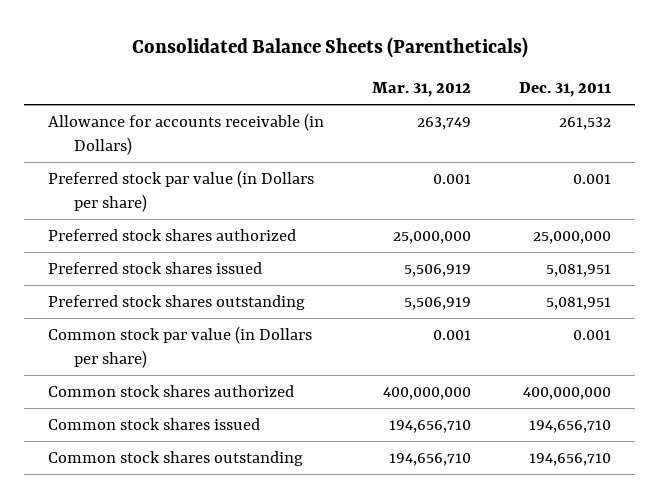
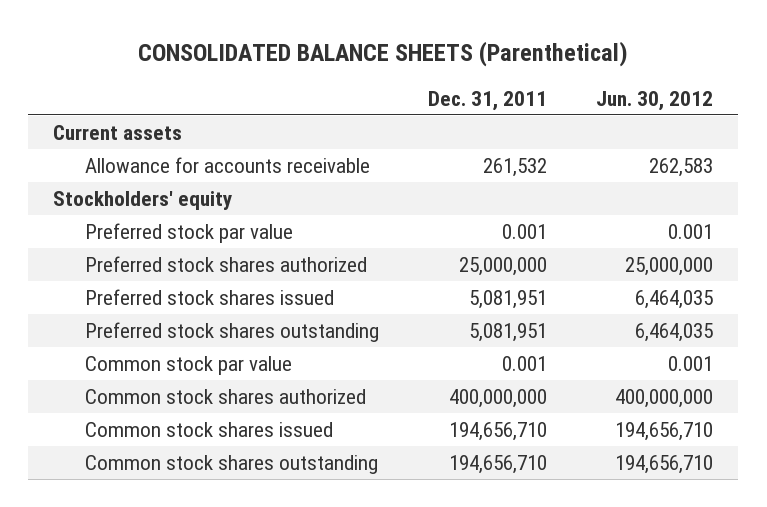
[131,36,528,58] Consolidated Balance Sheets (Parentheticals) -> [138,40,629,67] CONSOLIDATED BALANCE SHEETS (Parenthetical)
[372,82,472,98] Mar. 31, 2012 -> none
none -> [596,90,714,111] Jun. 30, 2012
none -> [53,124,183,140] Current assets
[47,112,324,155] Allowance for accounts receivable (in Dollars) -> [84,156,370,173] Allowance for accounts receivable
none -> [53,190,233,210] Stockholders' equity
[47,169,314,212] Preferred stock par value (in Dollars per share) -> [84,222,293,243] Preferred stock par value
[47,325,312,368] Common stock par value (in Dollars per share) -> [84,355,292,375] Common stock par value

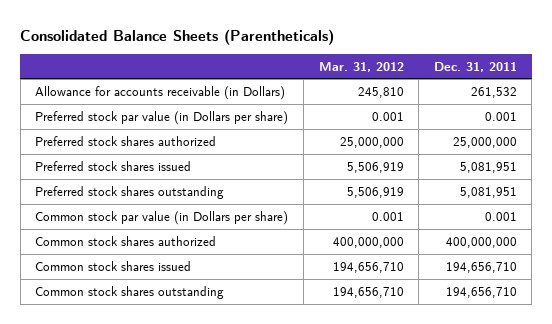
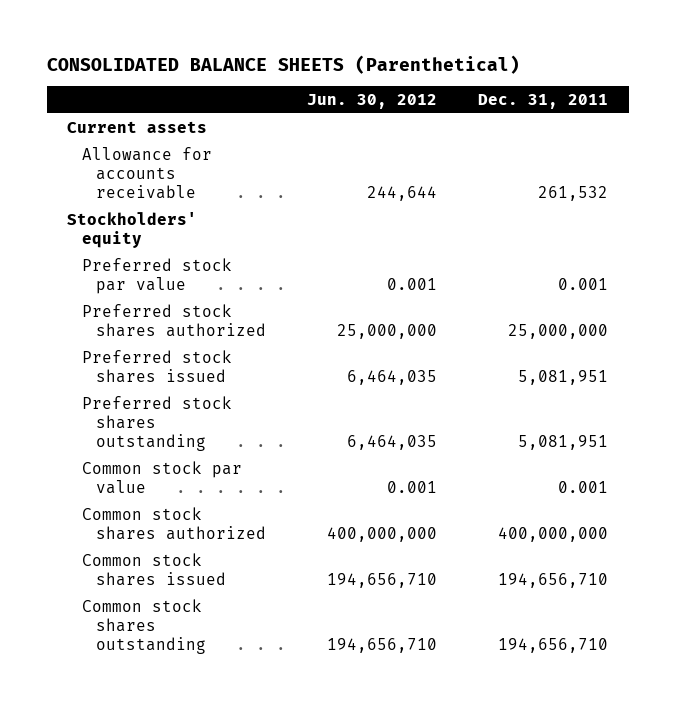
[20,28,335,45] Consolidated Balance Sheets (Parentheticals) -> [46,54,520,74] CONSOLIDATED BALANCE SHEETS (Parenthetical)
[318,61,404,72] Mar. 31, 2012 -> none
none -> [306,93,437,109] Jun. 30, 2012
none -> [67,120,208,133] Current assets
[35,85,286,100] Allowance for accounts receivable (in Dollars) -> [81,146,212,199] Allowance for accounts receivable
none -> [67,211,198,248] Stockholders' equity
[35,110,289,125] Preferred stock par value (in Dollars per share) -> [81,257,232,294] Preferred stock par value
[35,210,289,225] Common stock par value (in Dollars per share) -> [81,460,242,494] Common stock par value

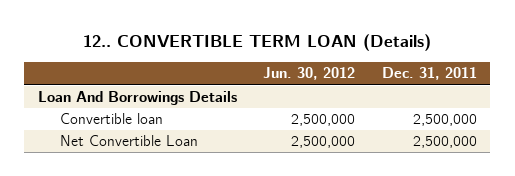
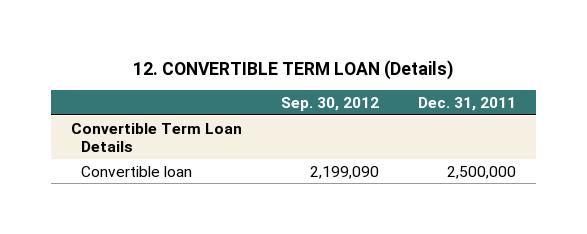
[83,34,432,52] 12.. CONVERTIBLE TERM LOAN (Details) -> [133,59,454,80] 12. CONVERTIBLE TERM LOAN (Details)
[263,67,356,81] Jun. 30, 2012 -> none
none -> [280,96,379,111] Sep. 30, 2012
[37,91,237,106] Loan And Borrowings Details -> [70,122,242,152] Convertible Term Loan Details
[59,135,198,147] Net Convertible Loan -> none

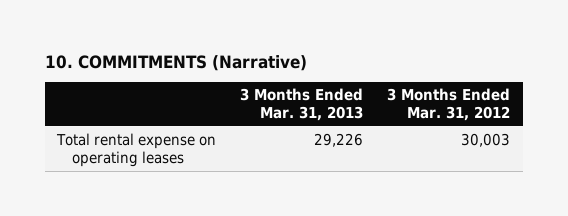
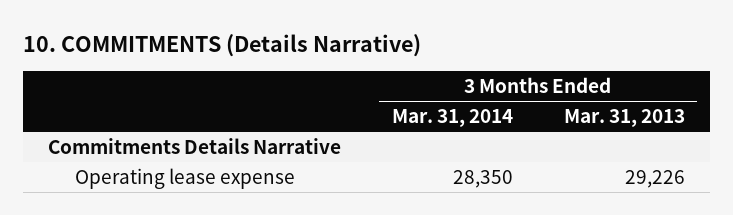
[45,54,308,71] 10. COMMITMENTS (Narrative) -> [22,34,421,58] 10. COMMITMENTS (Details Narrative)
[387,87,511,122] 3 Months Ended Mar. 31, 2012 -> none
none -> [391,108,513,127] Mar. 31, 2014
none -> [48,137,342,154] Commitments Details Narrative
[56,132,217,168] Total rental expense on operating leases -> [75,167,296,189] Operating lease expense

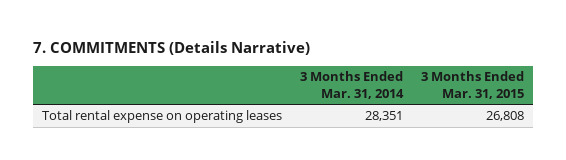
[22,34,421,58] 10. COMMITMENTS (Details Narrative) -> [33,41,311,56] 7. COMMITMENTS (Details Narrative)
[563,108,685,127] Mar. 31, 2013 -> none
none -> [421,71,525,99] 3 Months Ended Mar. 31, 2015
[48,137,342,154] Commitments Details Narrative -> none
[75,167,296,189] Operating lease expense -> [42,110,283,124] Total rental expense on operating leases
[452,169,513,188] 28,350 -> [365,111,404,122] 28,351

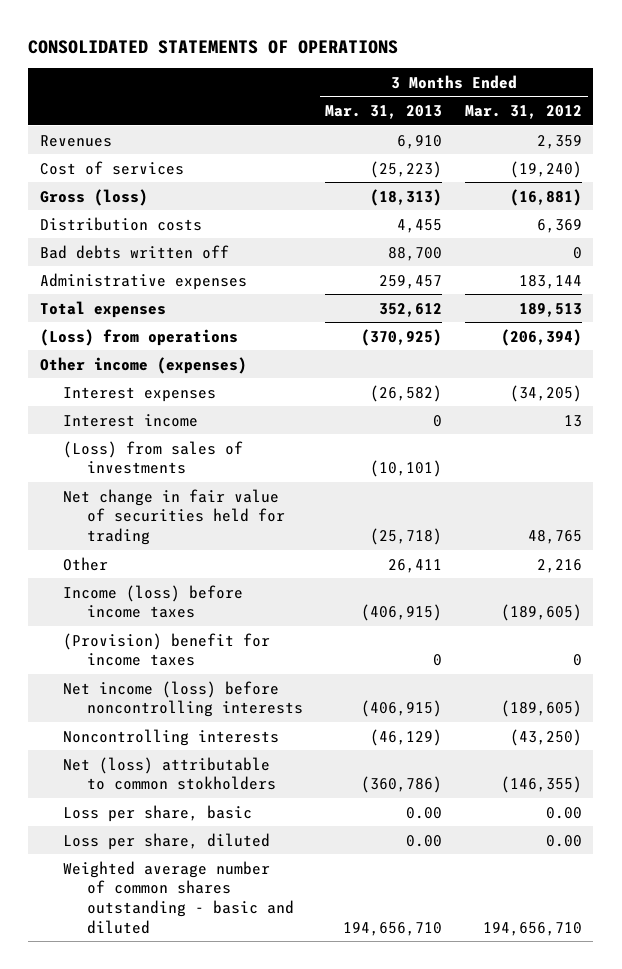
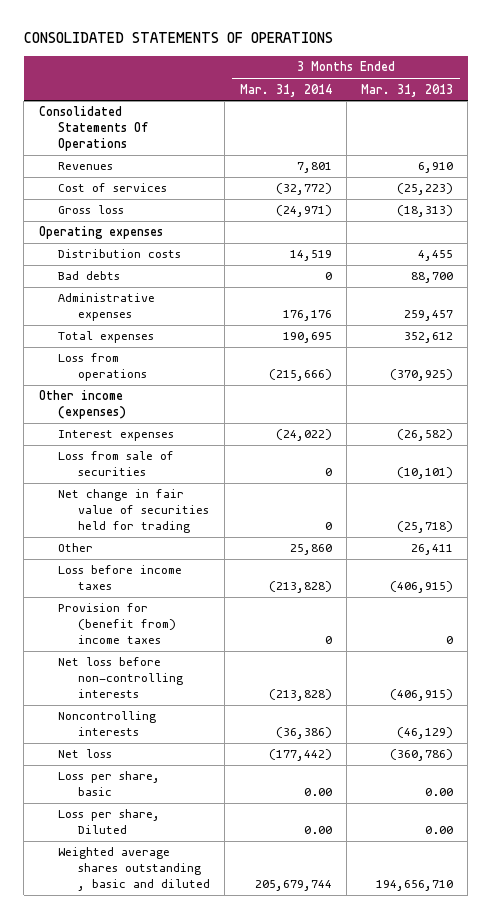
[464,105,582,120] Mar. 31, 2012 -> none
none -> [239,83,332,97] Mar. 31, 2014
none -> [38,106,149,151] Consolidated Statements Of Operations
[39,188,148,206] Gross (loss) -> [58,205,125,215] Gross loss
none -> [38,226,163,240] Operating expenses
[39,244,229,259] Bad debts written off -> [58,271,121,281] Bad debts
[39,328,238,346] (Loss) from operations -> [58,353,148,382] Loss from operations
[63,413,199,427] Interest income -> none
[63,440,244,475] (Loss) from sales of investments -> [58,451,175,477] Loss from sale of securities
[63,584,244,619] Income (loss) before income taxes -> [58,565,183,591] Loss before income taxes
[63,632,271,667] (Provision) benefit for income taxes -> [58,603,177,644] Provision for (benefit from) income taxes
[63,680,303,718] Net income (loss) before noncontrolling interests -> [58,657,184,698] Net loss before non-controlling interests
[63,756,276,791] Net (loss) attributable to common stokholders -> [58,749,113,759] Net loss
[63,832,271,850] Loss per share, diluted -> [58,809,161,835] Loss per share, Diluted
[63,860,294,934] Weighted average number of common shares outstanding - basic and diluted -> [58,847,211,891] Weighted average shares outstanding , basic and diluted

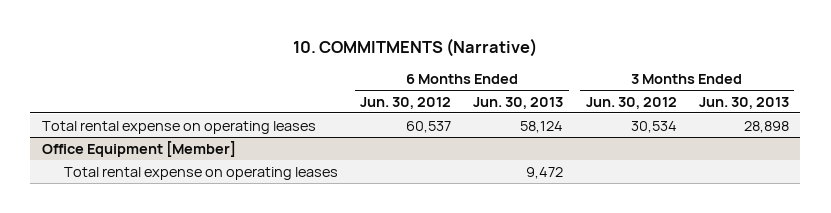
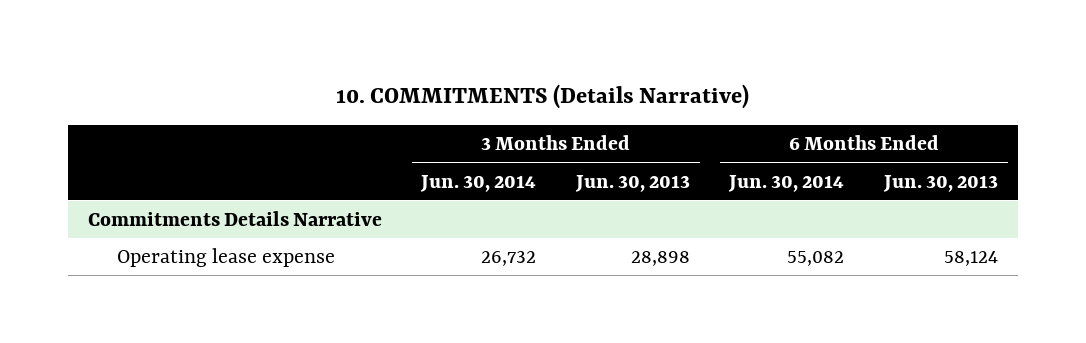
[293,38,538,58] 10. COMMITMENTS (Narrative) -> [335,83,749,109] 10. COMMITMENTS (Details Narrative)
[360,96,452,109] Jun. 30, 2012 -> none
[585,96,677,109] Jun. 30, 2012 -> none
none -> [420,174,537,192] Jun. 30, 2014
none -> [728,174,845,192] Jun. 30, 2014
[41,140,236,157] Office Equipment [Member] -> none
[64,166,339,180] Total rental expense on operating leases -> none
none -> [88,211,383,227] Commitments Details Narrative
[41,120,316,134] Total rental expense on operating leases -> [116,248,335,268] Operating lease expense

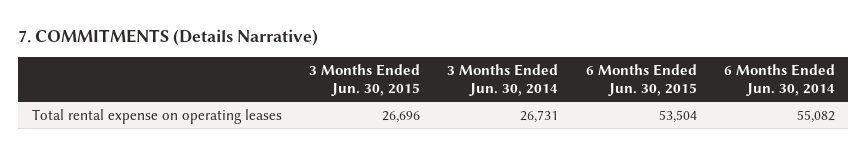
[335,83,749,109] 10. COMMITMENTS (Details Narrative) -> [18,29,319,47] 7. COMMITMENTS (Details Narrative)
[574,174,690,192] Jun. 30, 2013 -> none
[882,174,998,192] Jun. 30, 2013 -> none
none -> [309,64,421,97] 3 Months Ended Jun. 30, 2015
none -> [585,64,697,97] 6 Months Ended Jun. 30, 2015
[88,211,383,227] Commitments Details Narrative -> none
[116,248,335,268] Operating lease expense -> [32,108,283,124] Total rental expense on operating leases
[481,251,537,267] 26,732 -> [520,109,559,123] 26,731

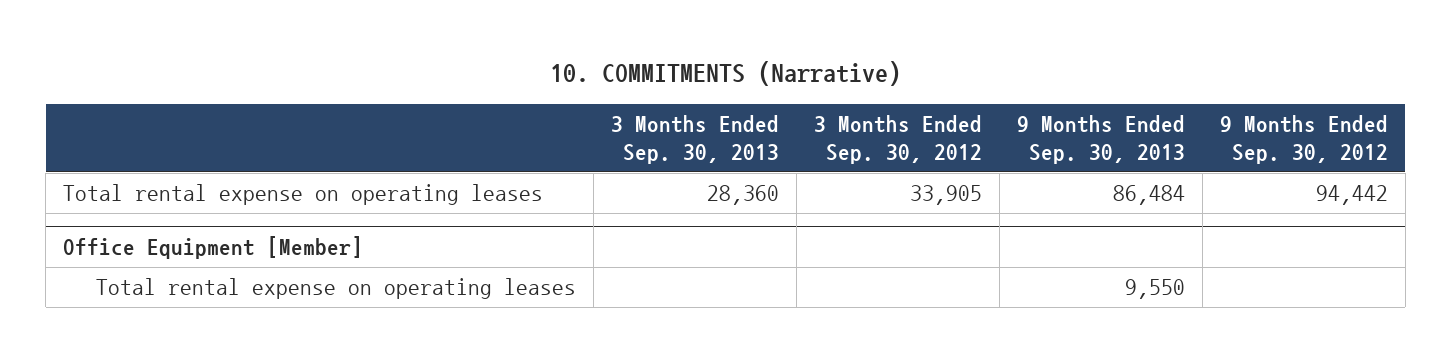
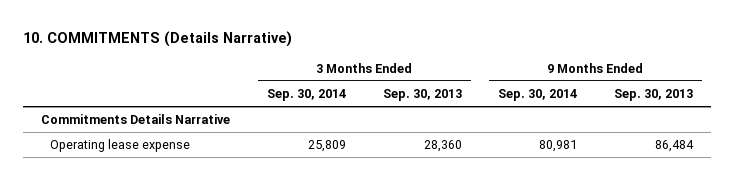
[549,61,901,87] 10. COMMITMENTS (Narrative) -> [23,30,293,47] 10. COMMITMENTS (Details Narrative)
[813,115,982,164] 3 Months Ended Sep. 30, 2012 -> none
[1219,115,1388,164] 9 Months Ended Sep. 30, 2012 -> none
none -> [266,89,346,102] Sep. 30, 2014
none -> [498,89,578,102] Sep. 30, 2014
[63,236,364,260] Office Equipment [Member] -> none
[95,278,576,300] Total rental expense on operating leases -> none
none -> [41,114,231,125] Commitments Details Narrative
[63,184,544,206] Total rental expense on operating leases -> [50,139,191,153] Operating lease expense

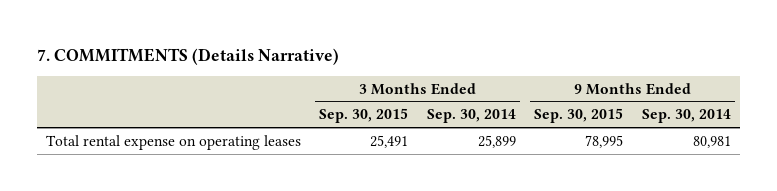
[23,30,293,47] 10. COMMITMENTS (Details Narrative) -> [36,47,339,65] 7. COMMITMENTS (Details Narrative)
[382,89,462,102] Sep. 30, 2013 -> none
[613,89,693,102] Sep. 30, 2013 -> none
none -> [319,108,409,124] Sep. 30, 2015
none -> [534,108,624,124] Sep. 30, 2015
[41,114,231,125] Commitments Details Narrative -> none
[50,139,191,153] Operating lease expense -> [45,134,301,150] Total rental expense on operating leases
[307,140,346,153] 25,809 -> [477,134,516,148] 25,899

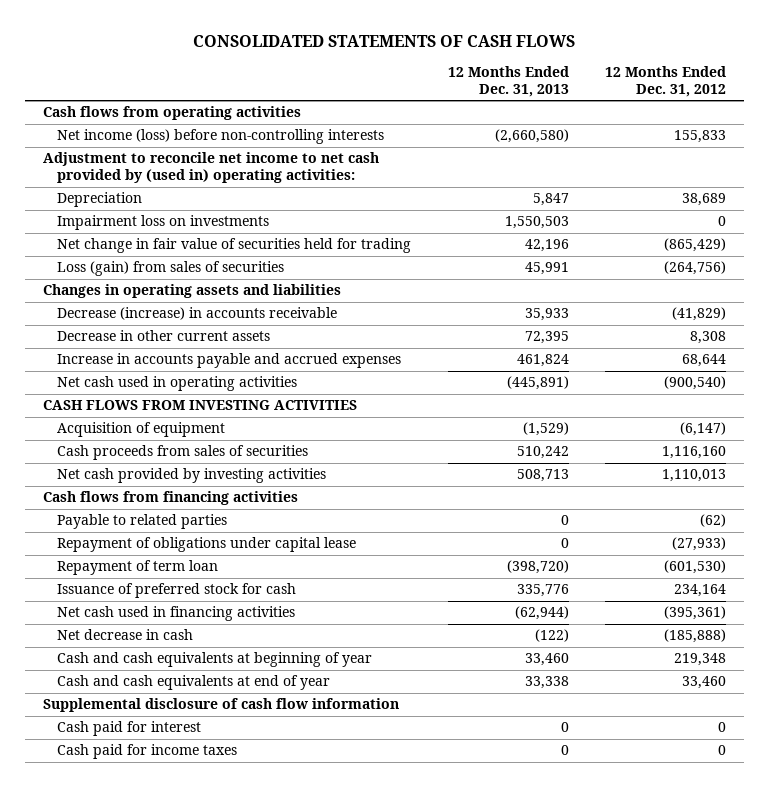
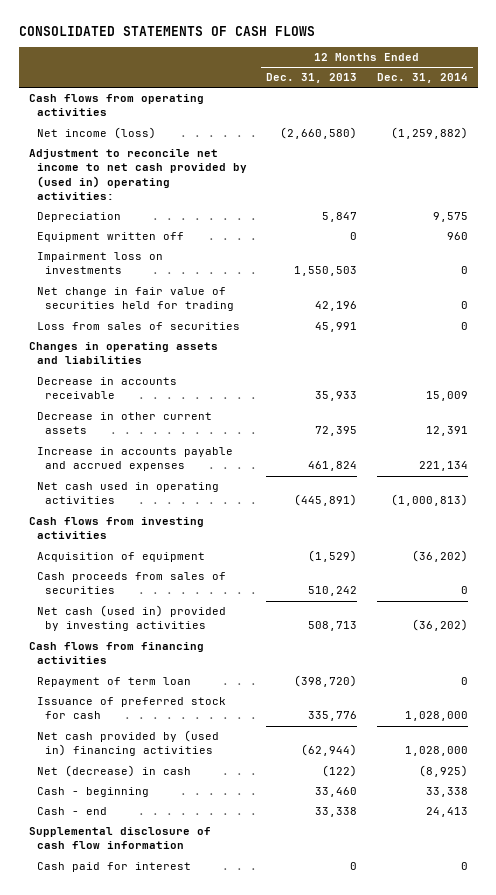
[604,66,726,98] 12 Months Ended Dec. 31, 2012 -> none
none -> [376,73,468,84] Dec. 31, 2014
[57,129,385,145] Net income (loss) before non-controlling interests -> [36,127,156,140] Net income (loss)
none -> [36,232,184,243] Equipment written off
[57,261,285,277] Loss (gain) from sales of securities -> [36,322,240,331] Loss from sales of securities
[57,307,338,321] Decrease (increase) in accounts receivable -> [36,377,177,400] Decrease in accounts receivable
[42,400,357,411] CASH FLOWS FROM INVESTING ACTIVITIES -> [28,517,204,540] Cash flows from investing activities
[57,468,327,484] Net cash provided by investing activities -> [36,605,226,632] Net cash (used in) provided by investing activities
[57,514,228,530] Payable to related parties -> none
[57,537,357,553] Repayment of obligations under capital lease -> none
[57,606,296,622] Net cash used in financing activities -> [36,730,219,757] Net cash provided by (used in) financing activities
[57,629,194,641] Net decrease in cash -> [36,765,191,778] Net (decrease) in cash
[57,652,373,668] Cash and cash equivalents at beginning of year -> [36,787,149,798] Cash - beginning
[57,675,331,691] Cash and cash equivalents at end of year -> [36,807,107,816] Cash - end
[57,744,238,760] Cash paid for income taxes -> none

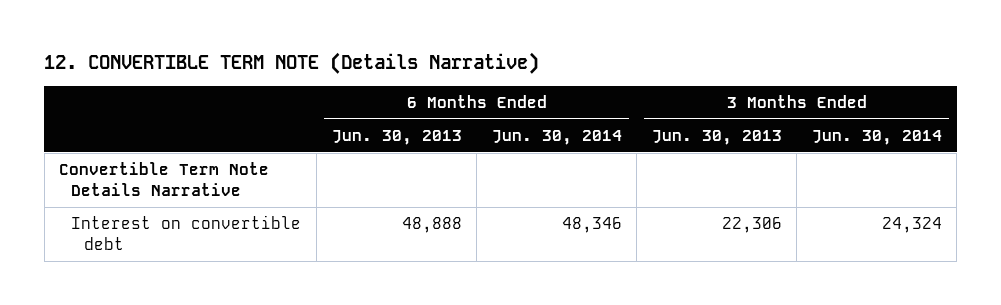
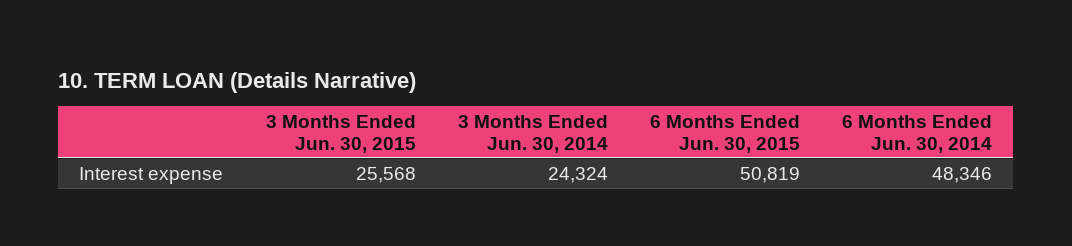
[44,52,540,75] 12. CONVERTIBLE TERM NOTE (Details Narrative) -> [58,71,417,93] 10. TERM LOAN (Details Narrative)
[331,129,462,145] Jun. 30, 2013 -> none
[651,129,782,145] Jun. 30, 2013 -> none
none -> [265,114,416,153] 3 Months Ended Jun. 30, 2015
none -> [650,114,801,153] 6 Months Ended Jun. 30, 2015
[59,162,270,196] Convertible Term Note Details Narrative -> none
[71,215,302,250] Interest on convertible debt -> [79,167,224,185] Interest expense

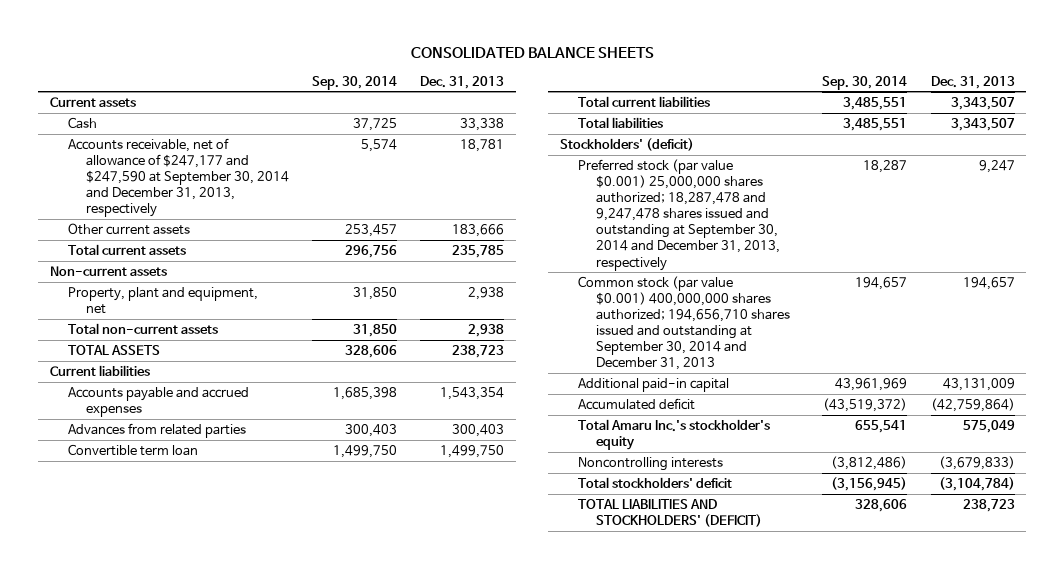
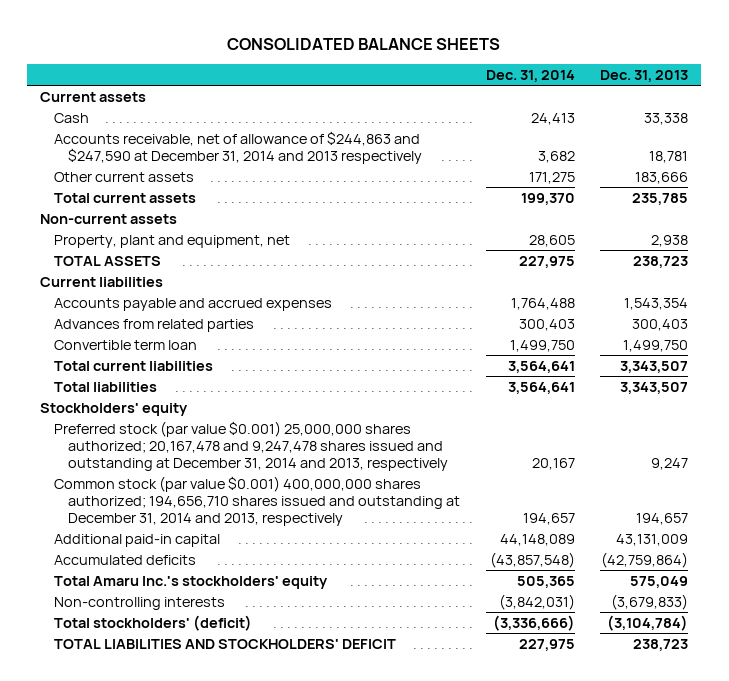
[312,75,398,90] Sep. 30, 2014 -> none
none -> [485,69,575,82] Dec. 31, 2014
[67,137,289,218] Accounts receivable, net of allowance of $247,177 and $247,590 at September 30, 2014 and December 31, 2013, respectively -> [54,130,423,164] Accounts receivable, net of allowance of $244,863 and $247,590 at December 31, 2014 and 2013 respectively
[67,322,218,334] Total non-current assets -> none
[559,137,694,151] Stockholders' (deficit) -> [40,402,189,416] Stockholders' equity
[577,158,781,271] Preferred stock (par value $0.001) 25,000,000 shares authorized; 18,287,478 and 9,247,478 shares issued and outstanding at September 30, 2014 and December 31, 2013, respectively -> [54,420,449,471] Preferred stock (par value $0.001) 25,000,000 shares authorized; 20,167,478 and 9,247,478 shares issued and outstanding at December 31, 2014 and 2013, respectively
[577,275,791,371] Common stock (par value $0.001) 400,000,000 shares authorized; 194,656,710 shares issued and outstanding at September 30, 2014 and December 31, 2013 -> [54,475,461,526] Common stock (par value $0.001) 400,000,000 shares authorized; 194,656,710 shares issued and outstanding at December 31, 2014 and 2013, respectively
[577,397,695,410] Accumulated deficit -> [54,554,197,565] Accumulated deficits
[577,418,770,451] Total Amaru Inc.'s stockholder's equity -> [54,575,329,589] Total Amaru Inc.'s stockholders' equity
[577,456,723,471] Noncontrolling interests -> [54,596,226,610] Non-controlling interests
[577,476,732,488] Total stockholders' deficit -> [54,614,253,631] Total stockholders' (deficit)
[577,498,763,528] TOTAL LIABILITIES AND STOCKHOLDERS' (DEFICIT) -> [54,638,397,649] TOTAL LIABILITIES AND STOCKHOLDERS' DEFICIT

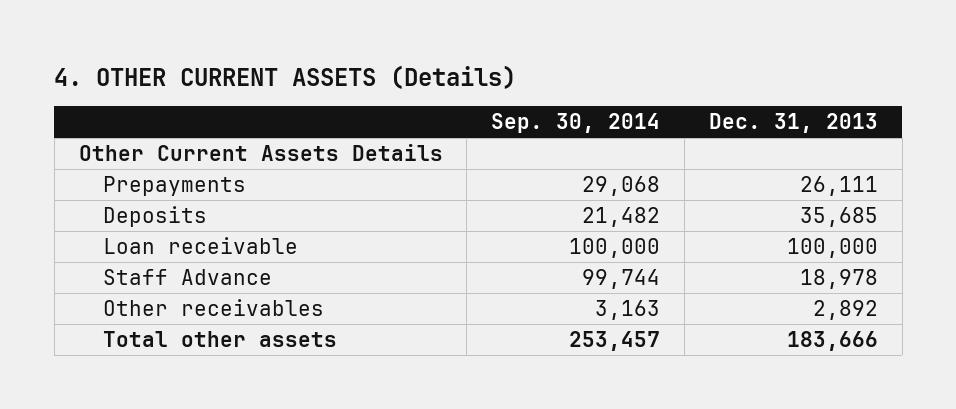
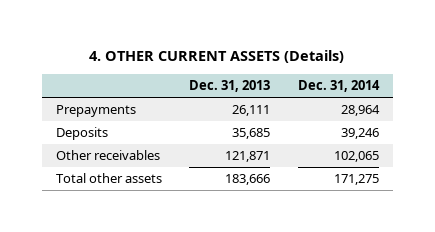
[491,113,661,134] Sep. 30, 2014 -> none
none -> [298,80,381,93] Dec. 31, 2014
[78,144,443,162] Other Current Assets Details -> none
[102,237,298,255] Loan receivable -> none
[102,269,272,286] Staff Advance -> none
[812,300,878,321] 2,892 -> [225,151,271,163] 121,871

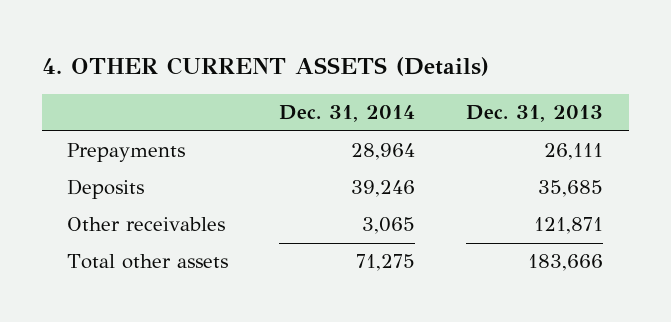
[334,151,380,163] 102,065 -> [362,217,416,235] 3,065
[334,174,380,186] 171,275 -> [356,254,416,272] 71,275

